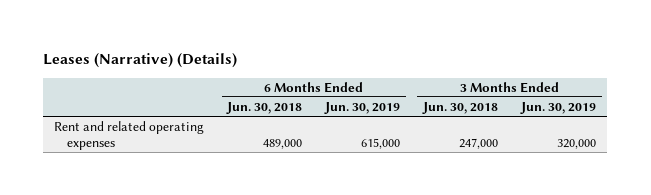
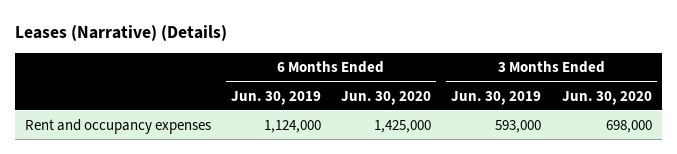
[226,101,303,114] Jun. 30, 2018 -> none
[422,101,499,114] Jun. 30, 2018 -> none
none -> [341,90,432,105] Jun. 30, 2020
none -> [561,90,652,105] Jun. 30, 2020
[54,121,205,150] Rent and related operating expenses -> [25,119,212,135] Rent and occupancy expenses
[361,137,401,149] 615,000 -> [264,120,322,134] 1,124,000
[557,138,597,149] 320,000 -> [495,120,542,134] 593,000

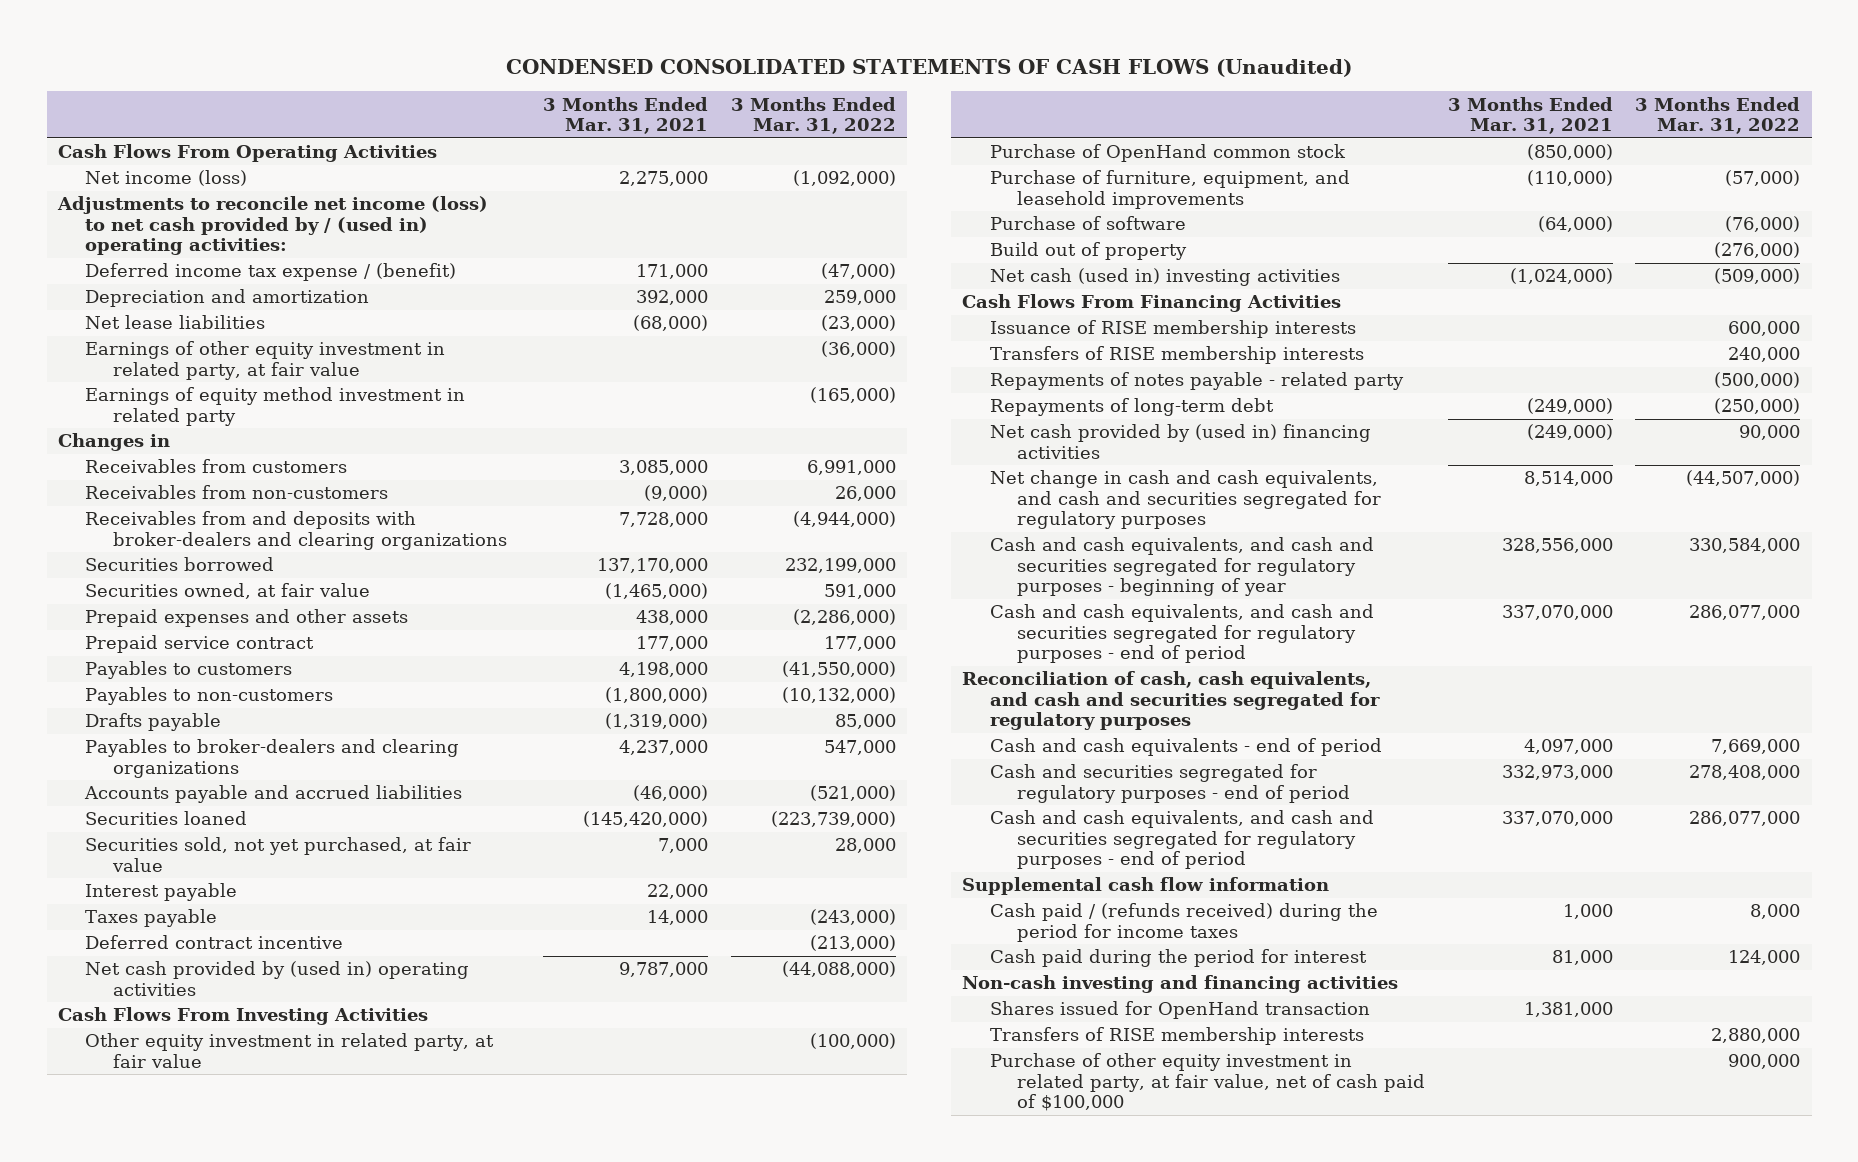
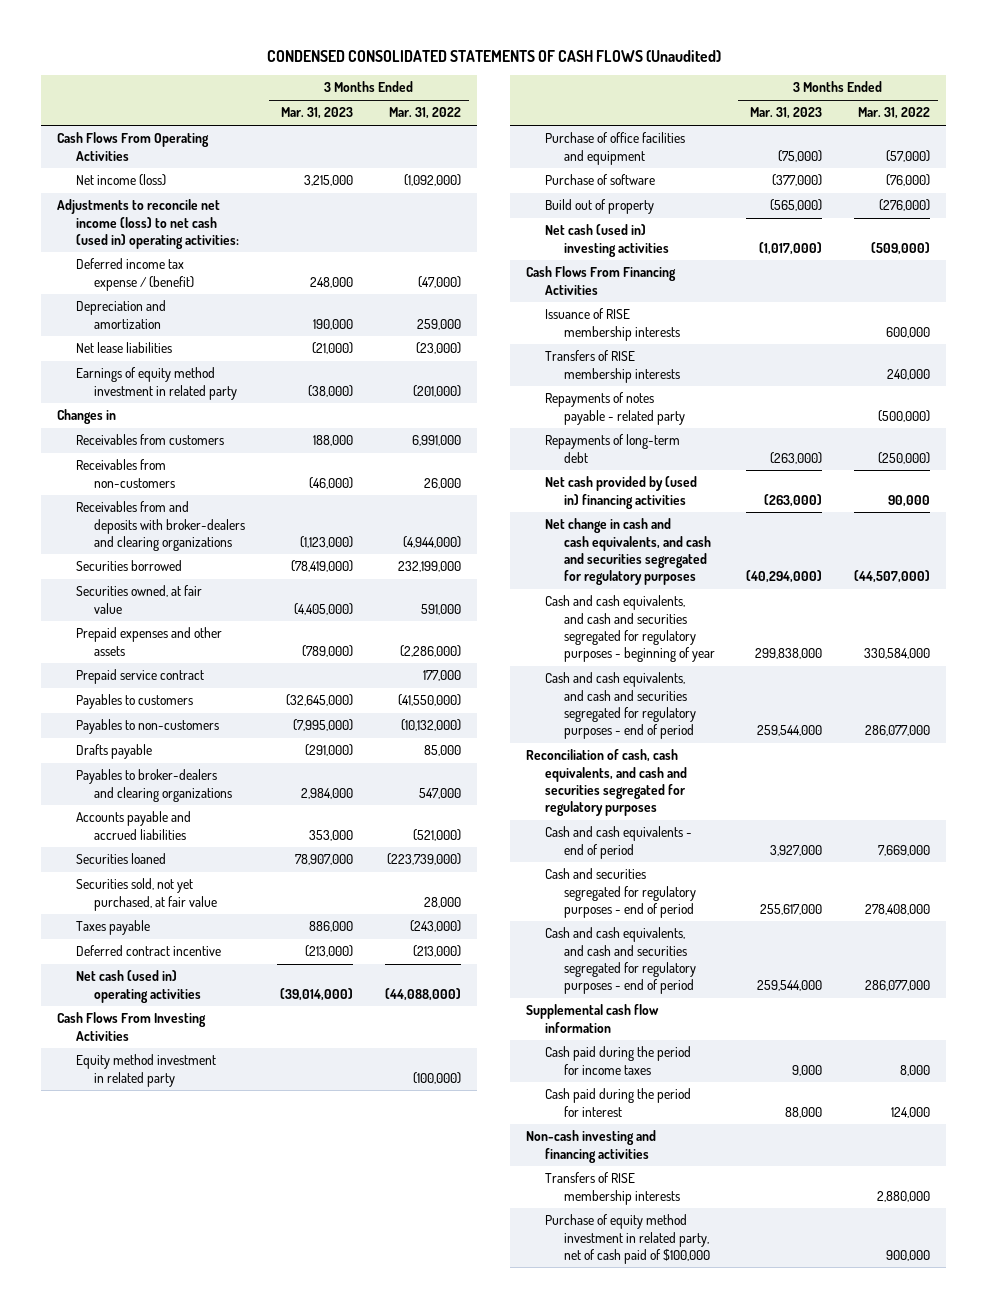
[543,96,709,135] 3 Months Ended Mar. 31, 2021 -> none
none -> [281,107,354,120] Mar. 31, 2023
[56,196,488,256] Adjustments to reconcile net income (loss) to net cash provided by / (used in) operating activities: -> [57,199,239,249] Adjustments to reconcile net income (loss) to net cash (used in) operating activities:
[85,341,446,380] Earnings of other equity investment in related party, at fair value -> none
[809,387,896,404] (165,000) -> [413,384,462,397] (201,000)
[85,883,238,902] Interest payable -> none
[85,961,470,996] Net cash provided by (used in) operating activities -> [75,970,202,1003] Net cash (used in) operating activities
[989,144,1346,163] Purchase of OpenHand common stock -> none
[85,1033,495,1068] Other equity investment in related party, at fair value -> [75,1054,216,1087] Equity method investment in related party
[989,170,1350,209] Purchase of furniture, equipment, and leasehold improvements -> [544,132,685,165] Purchase of office facilities and equipment
[989,903,1378,942] Cash paid / (refunds received) during the period for income taxes -> [544,1046,691,1075] Cash paid during the period for income taxes
[989,1001,1370,1020] Shares issued for OpenHand transaction -> none
[989,1053,1426,1112] Purchase of other equity investment in related party, at fair value, net of cash paid of $100,000 -> [544,1214,710,1264] Purchase of equity method investment in related party, net of cash paid of $100,000

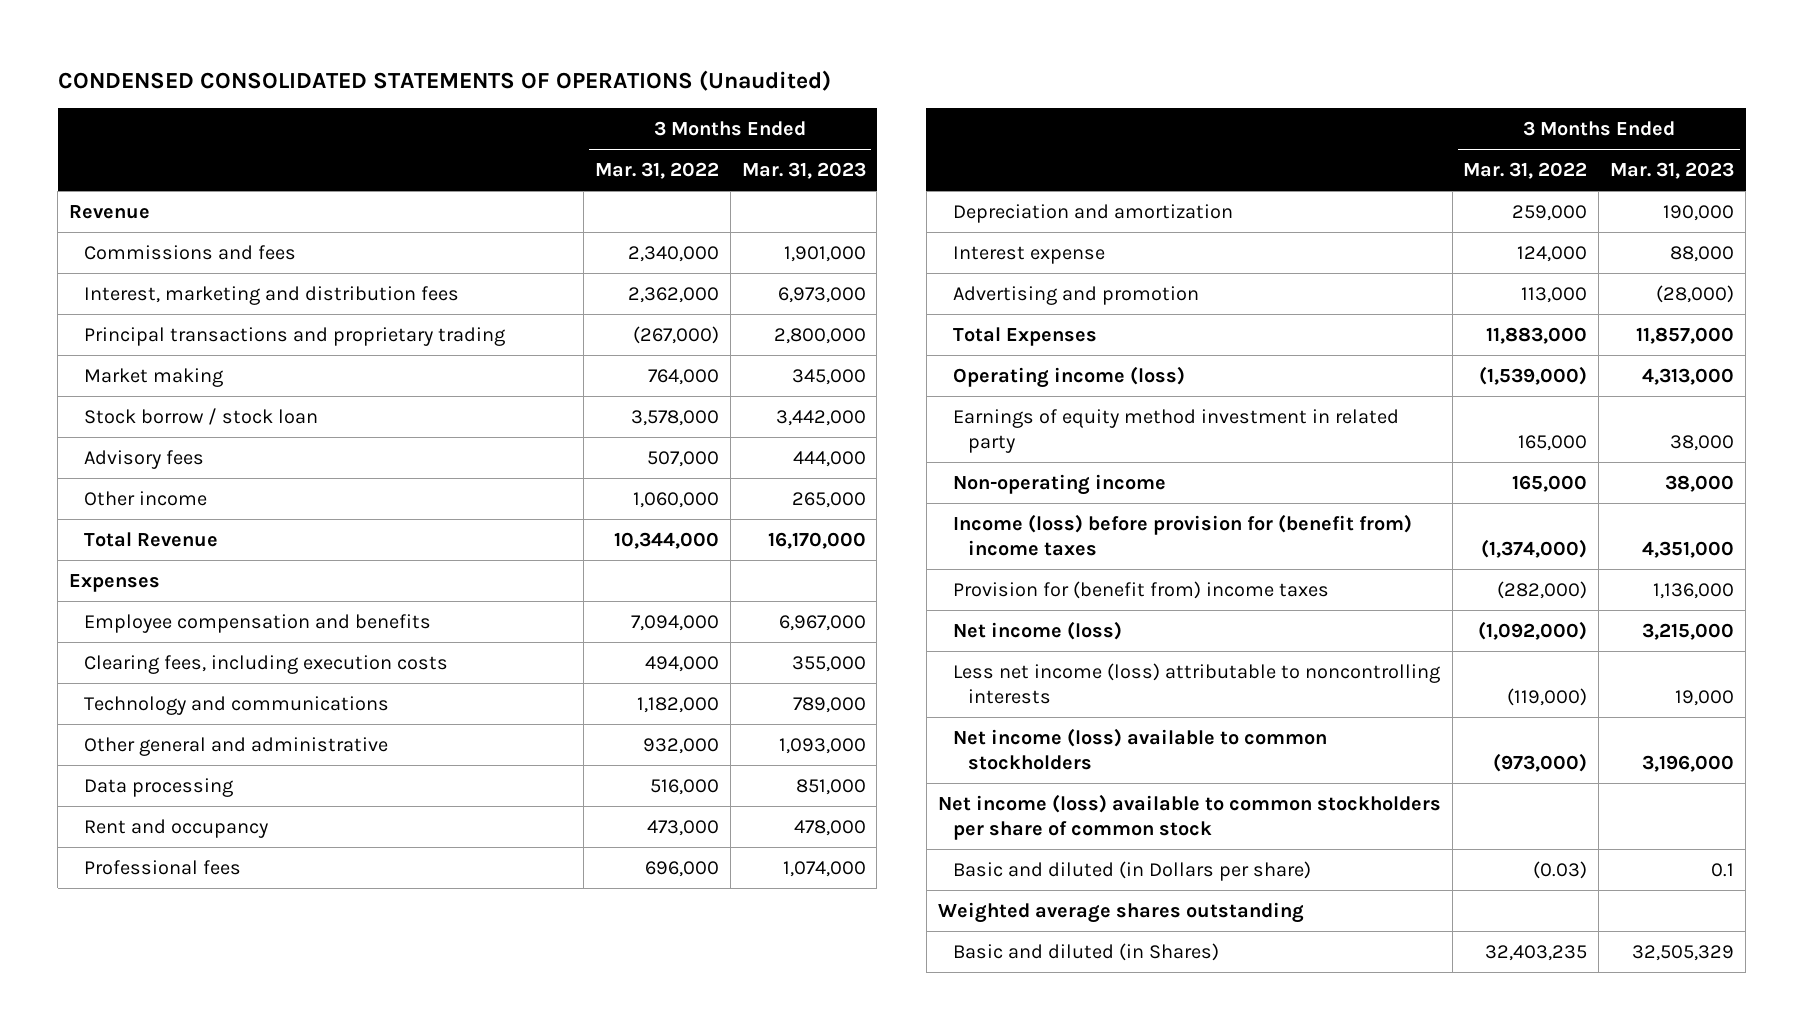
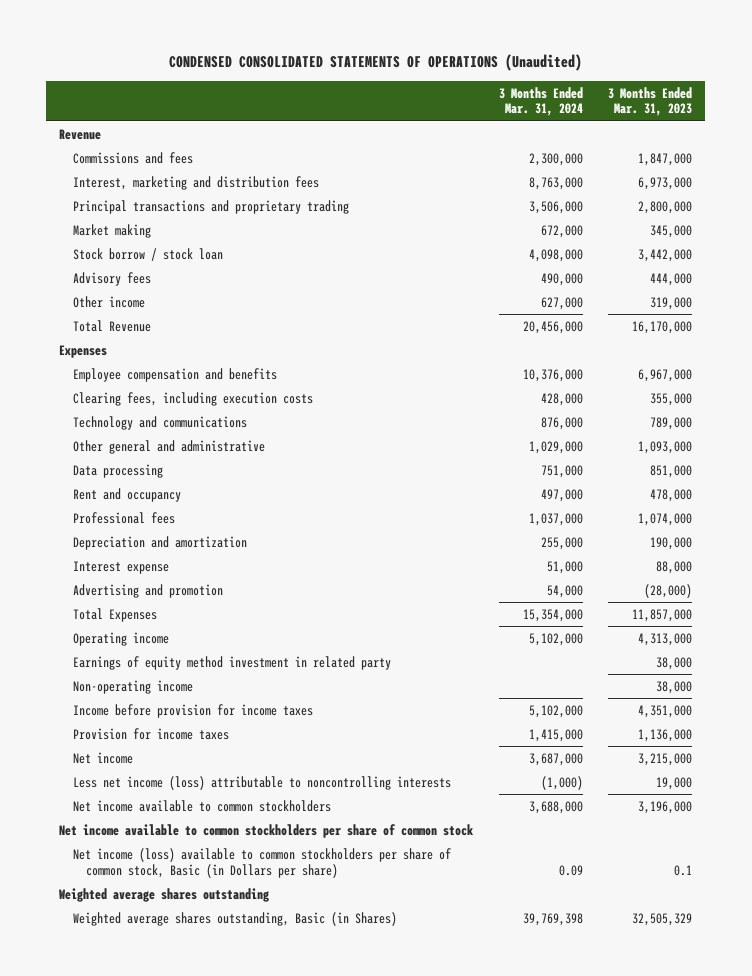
[594,161,719,179] Mar. 31, 2022 -> none
none -> [498,86,583,117] 3 Months Ended Mar. 31, 2024
[783,245,866,262] 1,901,000 -> [638,152,693,166] 1,847,000
[791,491,866,508] 265,000 -> [650,296,693,310] 319,000
[952,365,1185,388] Operating income (loss) -> [72,631,169,646] Operating income
[952,513,1412,556] Income (loss) before provision for (benefit from) income taxes -> [72,703,313,718] Income before provision for income taxes
[952,580,1329,599] Provision for (benefit from) income taxes -> [72,727,229,740] Provision for income taxes
[952,620,1122,640] Net income (loss) -> [72,751,133,764] Net income
[952,727,1327,770] Net income (loss) available to common stockholders -> [72,799,331,812] Net income available to common stockholders
[937,793,1441,840] Net income (loss) available to common stockholders per share of common stock -> [59,823,474,838] Net income available to common stockholders per share of common stock
[952,860,1311,881] Basic and diluted (in Dollars per share) -> [72,847,451,878] Net income (loss) available to common stockholders per share of common stock, Basic (in Dollars per share)
[952,942,1219,961] Basic and diluted (in Shares) -> [72,911,397,926] Weighted average shares outstanding, Basic (in Shares)

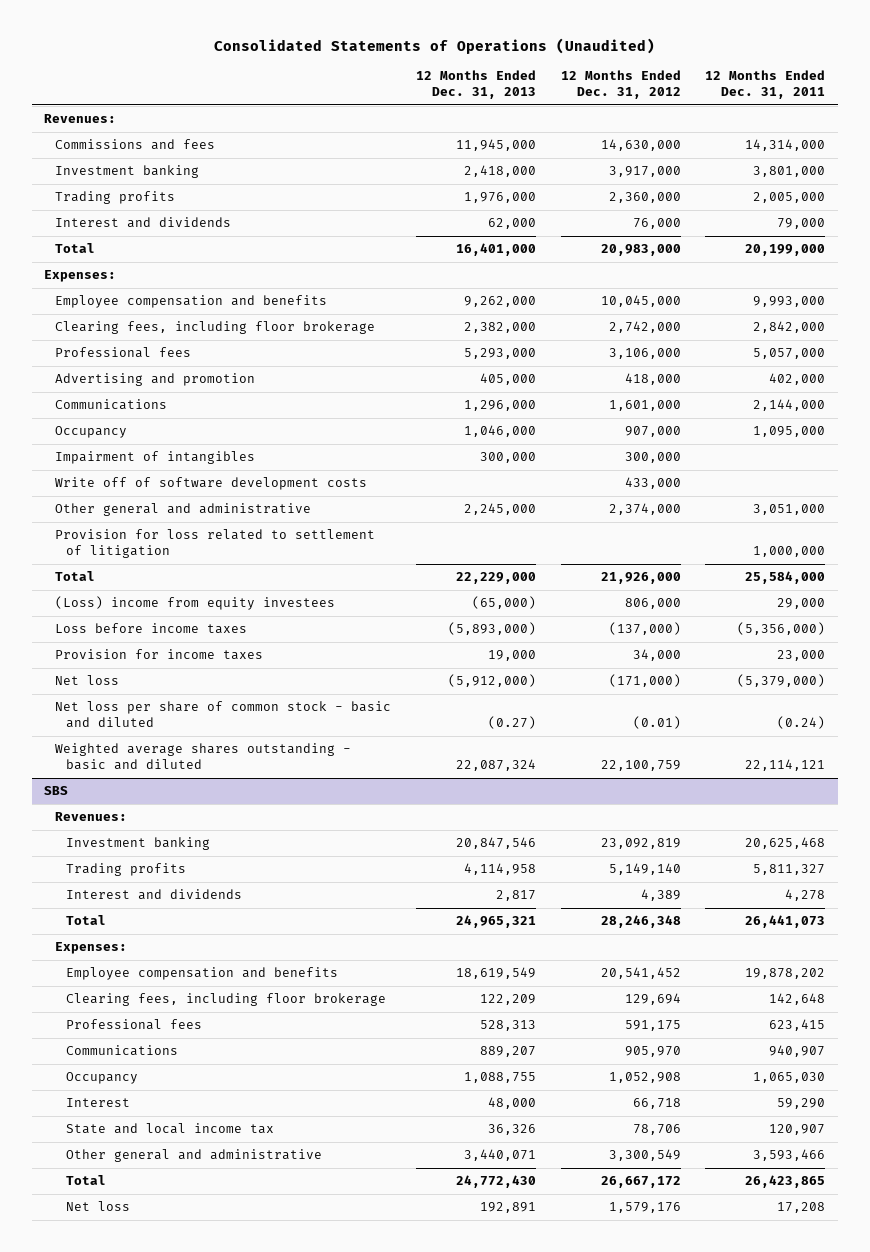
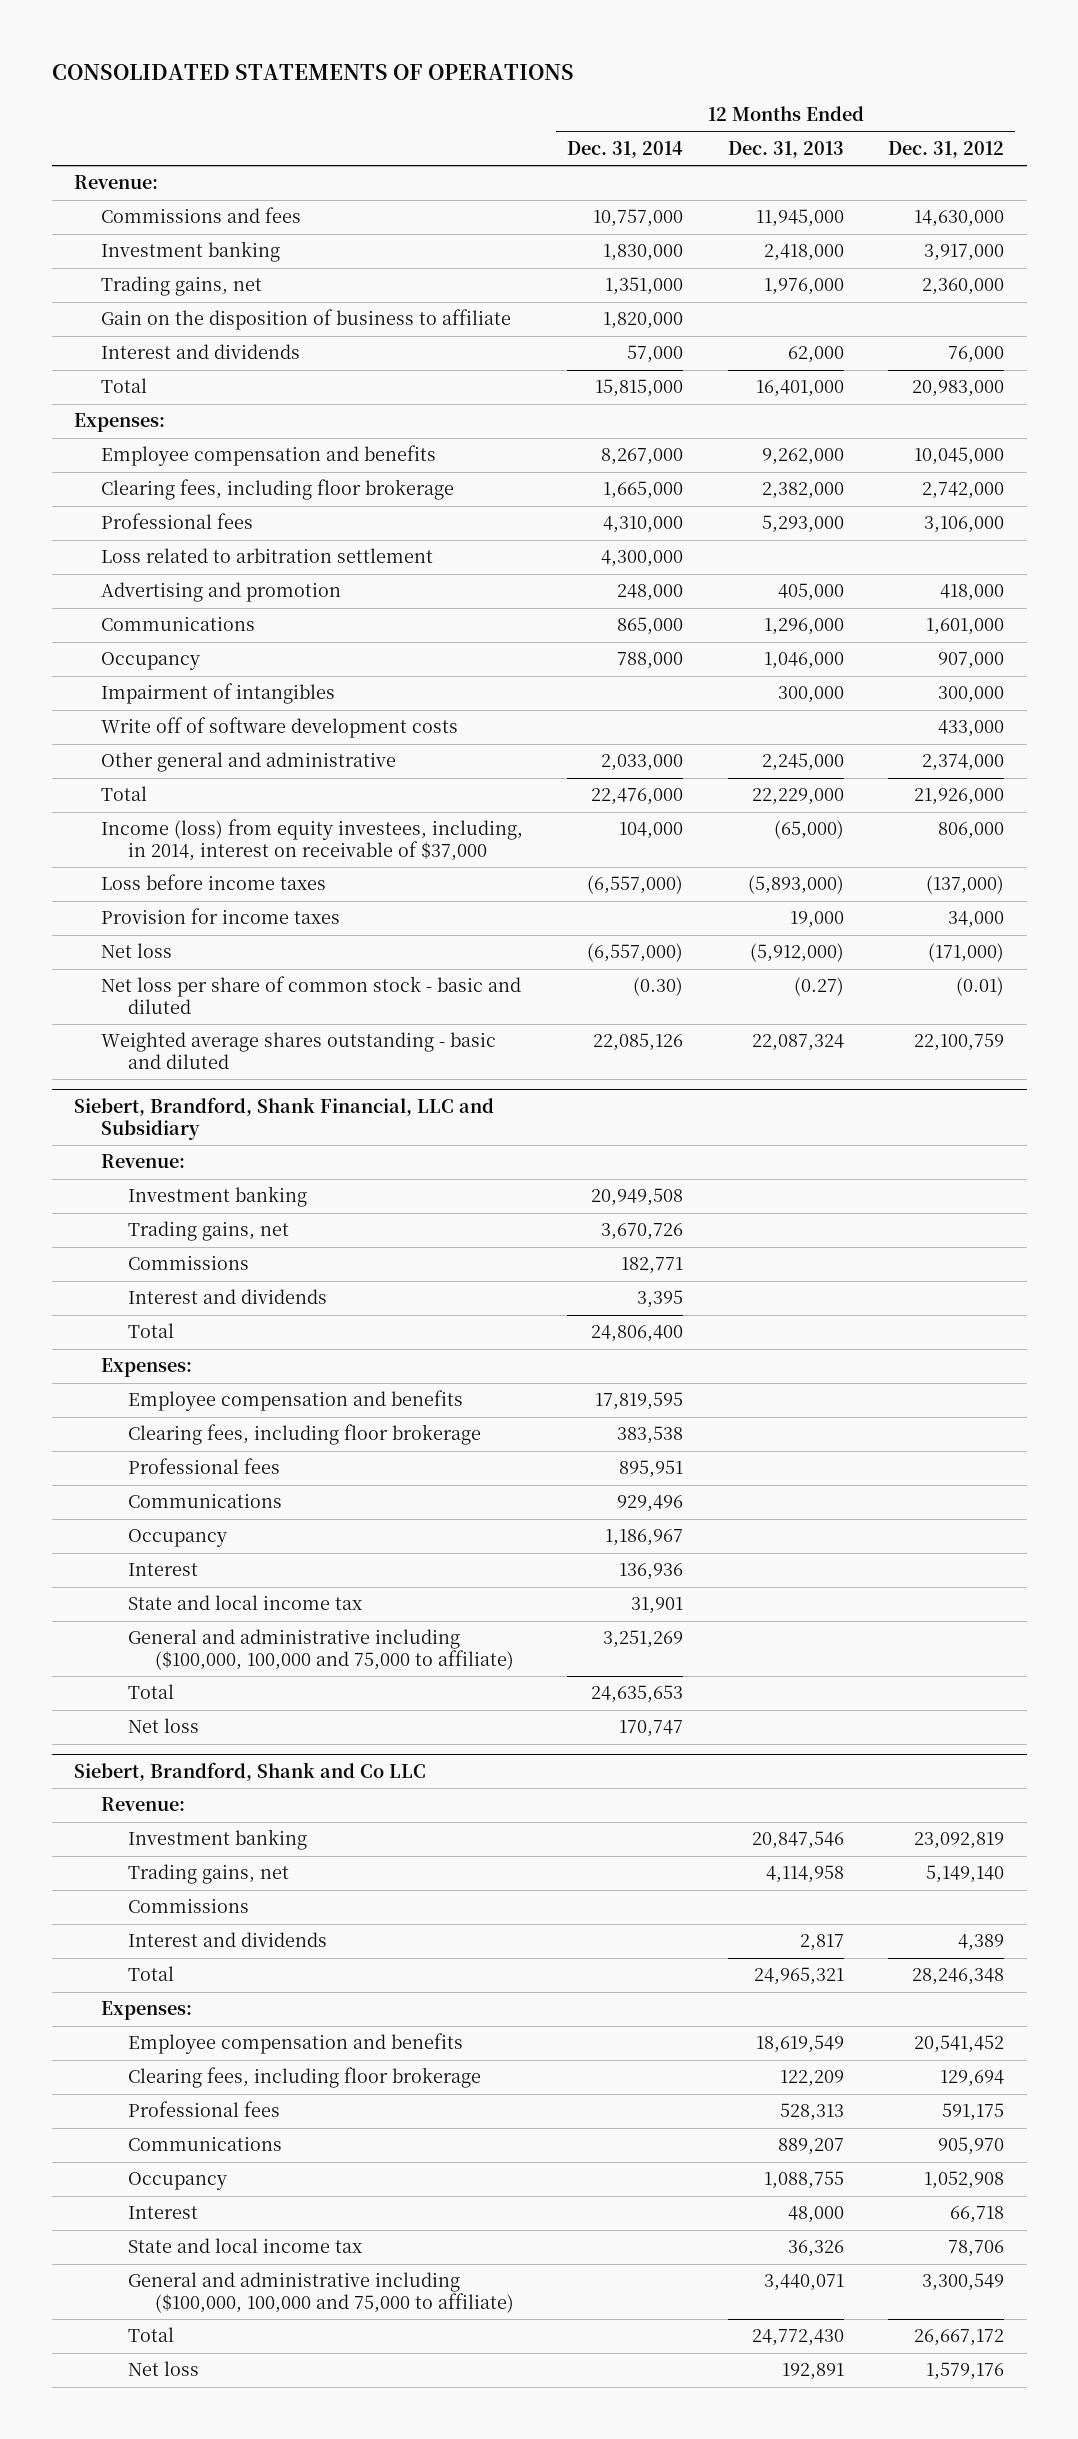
[213,37,655,54] Consolidated Statements of Operations (Unaudited) -> [51,63,574,80] CONSOLIDATED STATEMENTS OF OPERATIONS
[705,70,826,100] 12 Months Ended Dec. 31, 2011 -> none
none -> [567,140,684,158] Dec. 31, 2014
[44,114,117,124] Revenues: -> [73,175,158,190] Revenue:
[54,191,175,205] Trading profits -> [100,276,262,297] Trading gains, net
none -> [100,309,511,331] Gain on the disposition of business to affiliate
none -> [100,548,433,564] Loss related to arbitration settlement
[54,529,375,559] Provision for loss related to settlement of litigation -> none
[54,596,335,611] (Loss) income from equity investees -> [100,819,523,861] Income (loss) from equity investees, including, in 2014, interest on receivable of $37,000
[44,786,69,796] SBS -> none
none -> [73,1097,494,1140] Siebert, Brandford, Shank Financial, LLC and Subsidiary
[54,812,127,822] Revenues: -> [100,1154,185,1169] Revenue:
none -> [127,1186,307,1208] Investment banking
none -> [127,1221,289,1242] Trading gains, net
none -> [127,1255,249,1271] Commissions
none -> [127,1289,327,1305] Interest and dividends
none -> [127,1323,174,1339] Total
none -> [100,1358,192,1378] Expenses:
none -> [127,1390,463,1412] Employee compensation and benefits
none -> [127,1424,481,1446] Clearing fees, including floor brokerage
none -> [127,1458,280,1475] Professional fees
none -> [127,1493,282,1509] Communications
none -> [127,1529,227,1548] Occupancy
none -> [127,1563,198,1577] Interest
none -> [127,1595,362,1611] State and local income tax
none -> [127,1629,514,1670] General and administrative including ($100,000, 100,000 and 75,000 to affiliate)
none -> [127,1684,174,1700] Total
none -> [127,1718,199,1734] Net loss
none -> [73,1762,426,1782] Siebert, Brandford, Shank and Co LLC
none -> [100,1797,185,1812] Revenue:
[65,863,186,877] Trading profits -> [127,1864,289,1885] Trading gains, net
none -> [127,1898,249,1914] Commissions
[65,1149,322,1163] Other general and administrative -> [127,2272,514,2313] General and administrative including ($100,000, 100,000 and 75,000 to affiliate)

